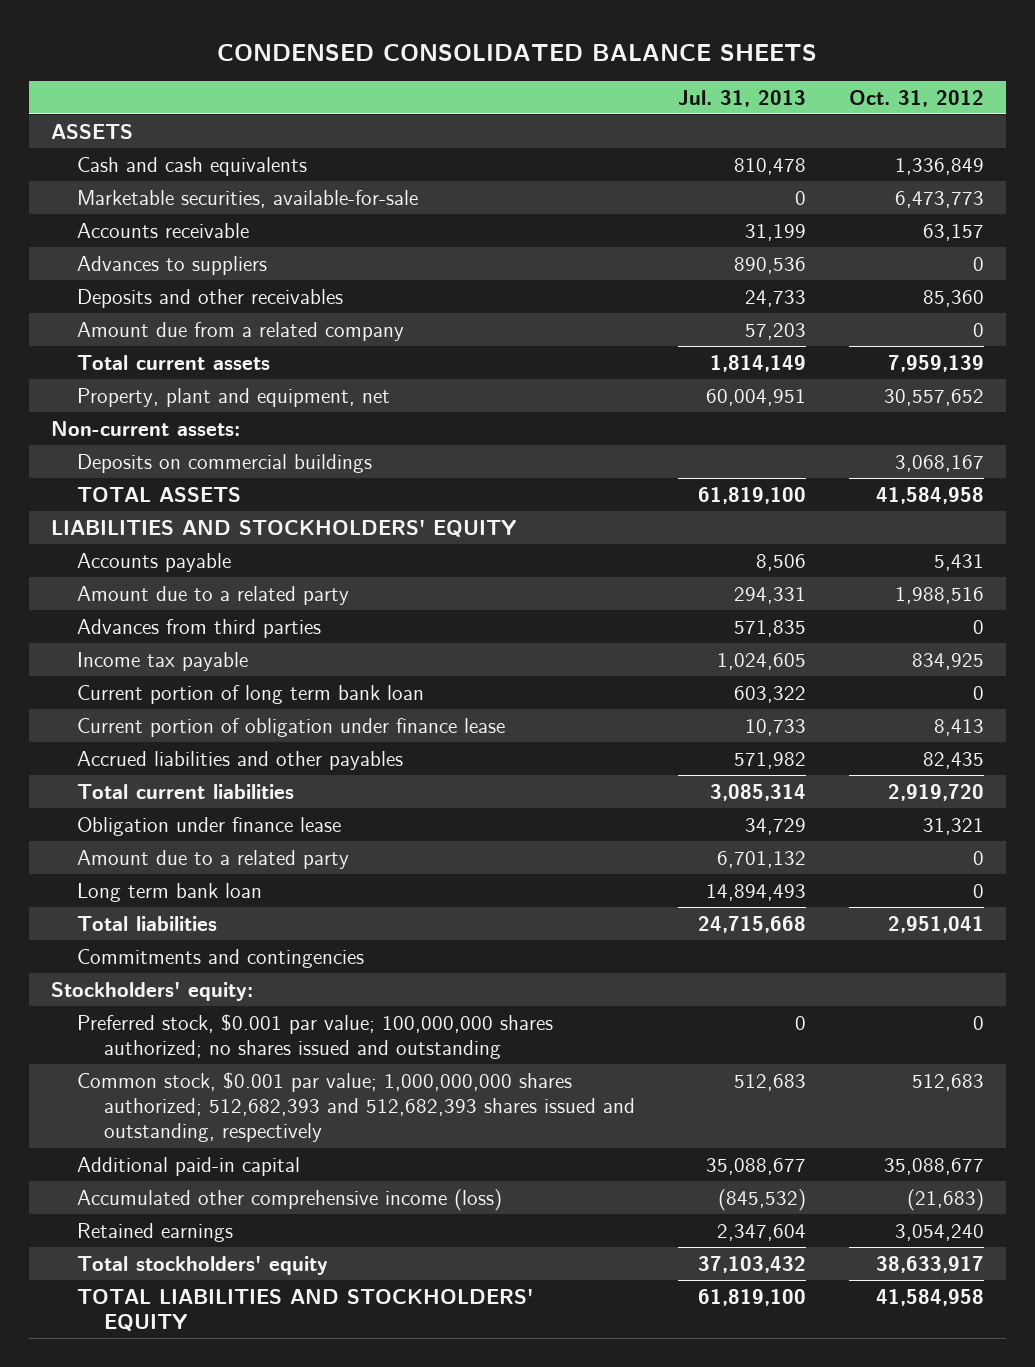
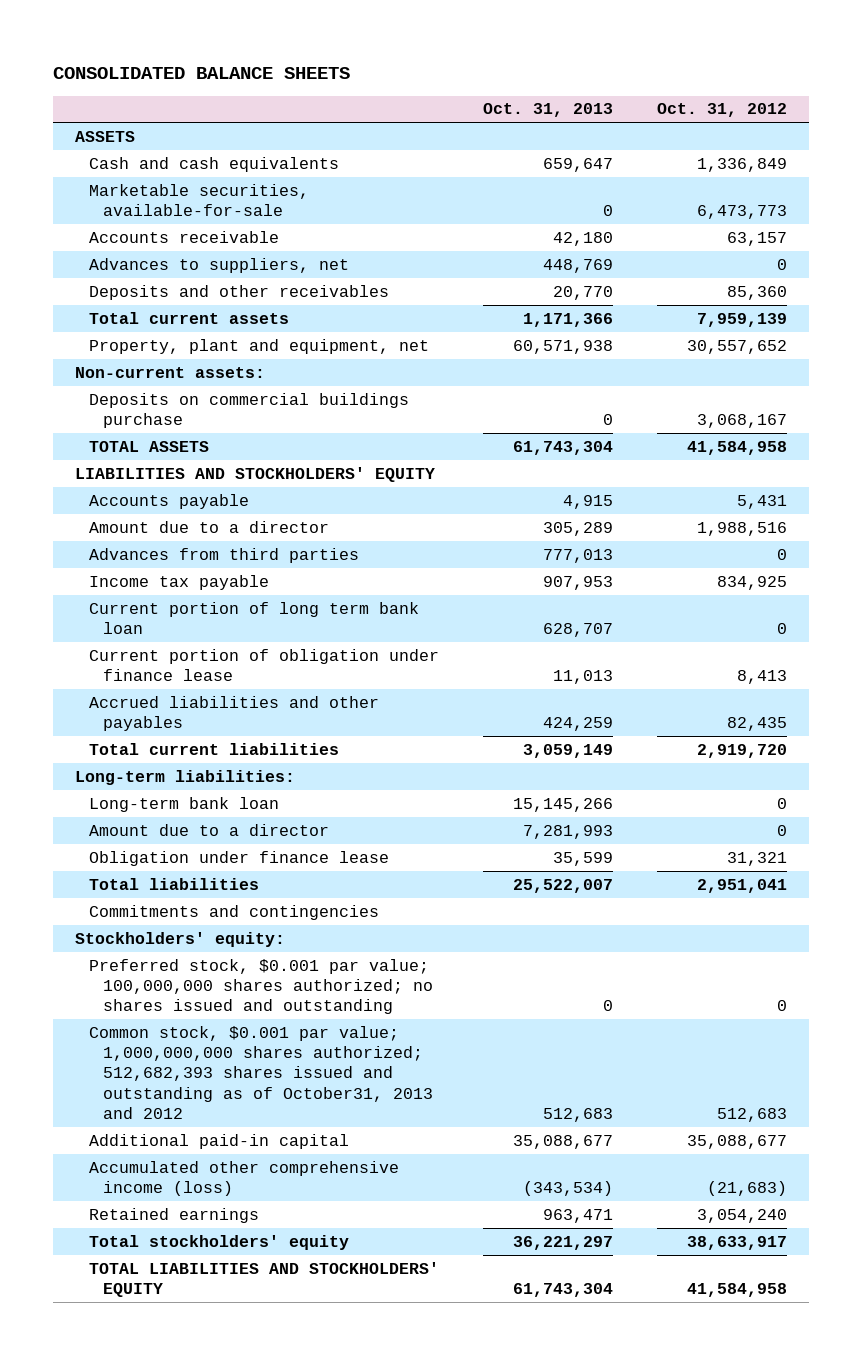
[217,43,818,61] CONDENSED CONSOLIDATED BALANCE SHEETS -> [53,67,351,80] CONSOLIDATED BALANCE SHEETS
[678,89,807,107] Jul. 31, 2013 -> none
none -> [483,103,614,118] Oct. 31, 2013
[77,255,268,275] Advances to suppliers -> [89,257,350,273] Advances to suppliers, net
[77,321,405,341] Amount due from a related company -> none
[77,453,373,473] Deposits on commercial buildings -> [89,392,410,429] Deposits on commercial buildings purchase
[77,585,350,605] Amount due to a related party -> [89,520,330,533] Amount due to a director
none -> [75,769,296,785] Long-term liabilities:
none -> [89,796,280,812] Long-term bank loan
none -> [89,823,330,836] Amount due to a director
[77,849,350,869] Amount due to a related party -> none
[77,882,263,902] Long term bank loan -> none
[77,1071,636,1143] Common stock, $0.001 par value; 1,000,000,000 shares authorized; 512,682,393 and 512,682,393 shares issued and outstanding, respectively -> [89,1025,433,1119] Common stock, $0.001 par value; 1,000,000,000 shares authorized; 512,682,393 shares issued and outstanding as of October31, 2013 and 2012

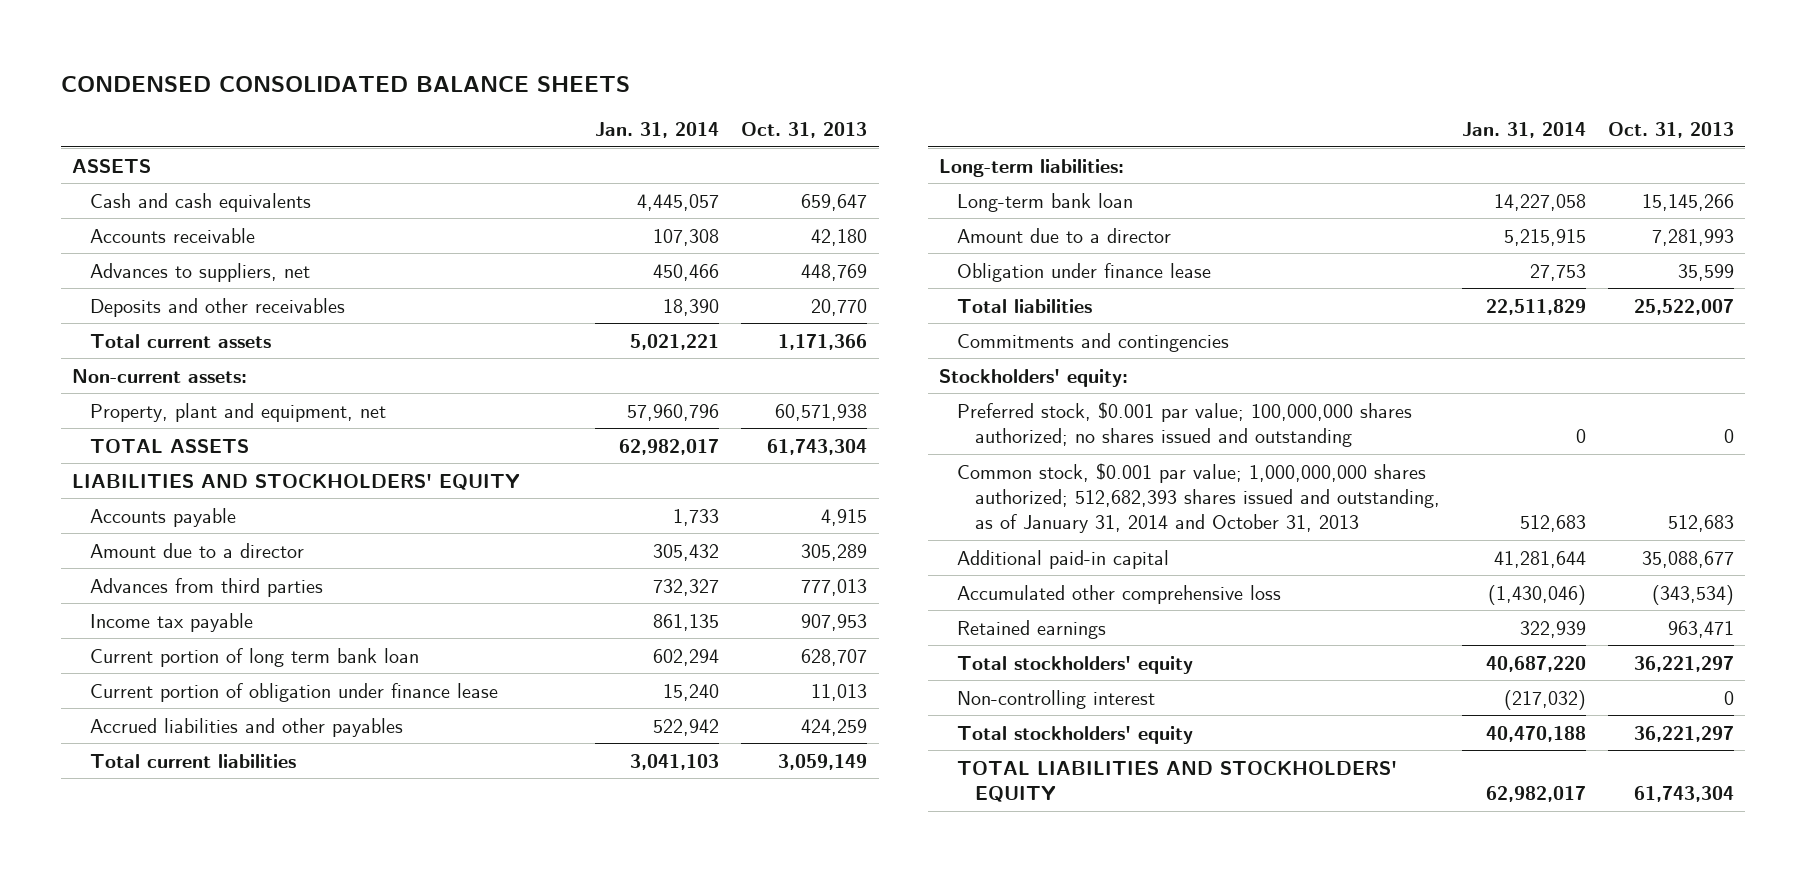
[53,67,351,80] CONSOLIDATED BALANCE SHEETS -> [61,75,631,92] CONDENSED CONSOLIDATED BALANCE SHEETS
[656,103,787,118] Oct. 31, 2012 -> none
none -> [595,122,720,139] Jan. 31, 2014
[89,183,310,217] Marketable securities, available-for-sale -> none
[89,392,410,429] Deposits on commercial buildings purchase -> none
[89,338,430,354] Property, plant and equipment, net -> [90,402,387,422] Property, plant and equipment, net
[89,1025,433,1119] Common stock, $0.001 par value; 1,000,000,000 shares authorized; 512,682,393 shares issued and outstanding as of October31, 2013 and 2012 -> [956,462,1440,534] Common stock, $0.001 par value; 1,000,000,000 shares authorized; 512,682,393 shares issued and outstanding, as of January 31, 2014 and October 31, 2013
[89,1160,400,1197] Accumulated other comprehensive income (loss) -> [956,584,1281,604] Accumulated other comprehensive loss
none -> [956,689,1155,709] Non-controlling interest
none -> [956,725,1193,744] Total stockholders' equity

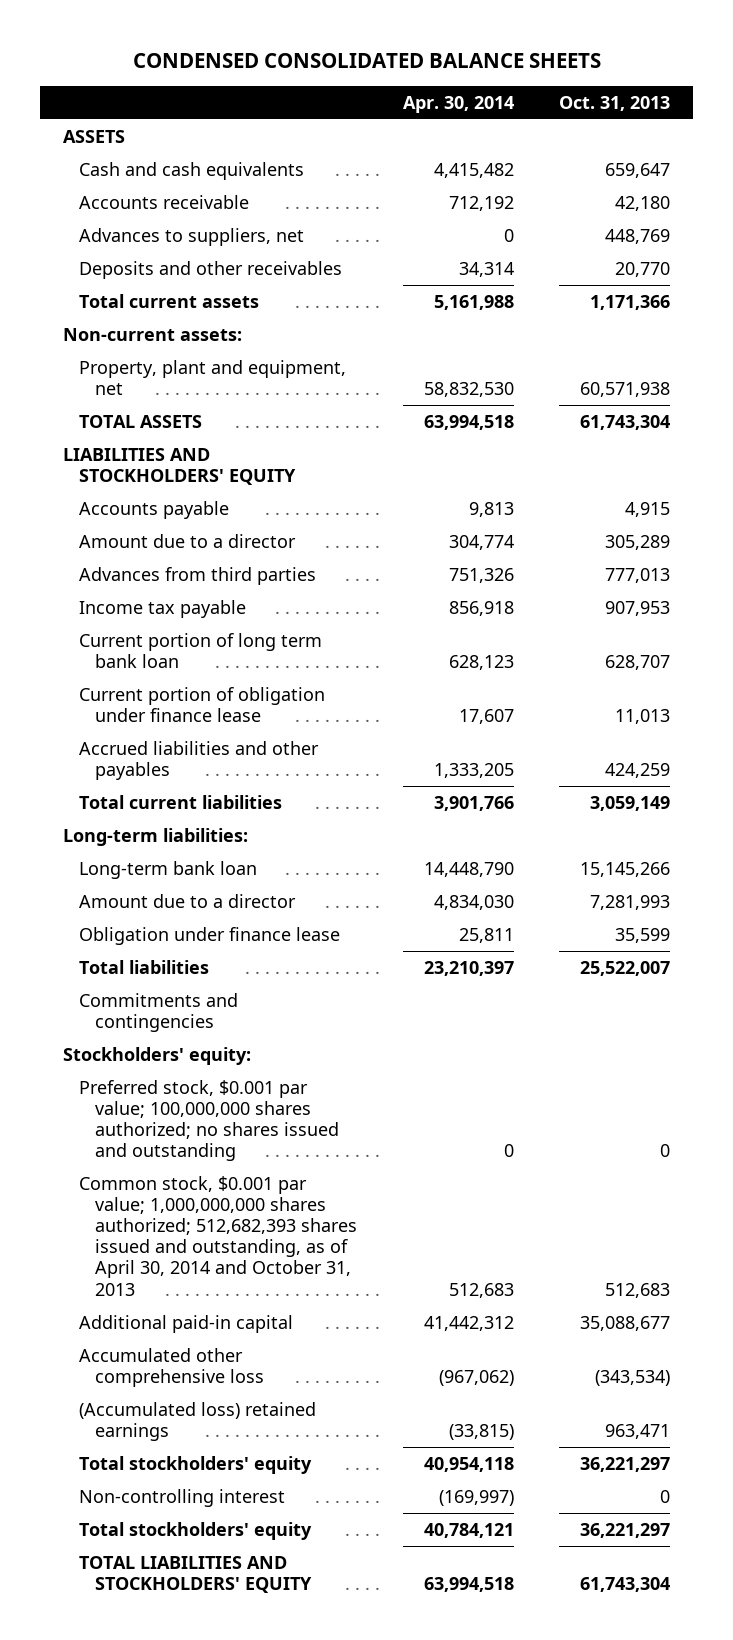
[595,122,720,139] Jan. 31, 2014 -> none
none -> [402,95,514,113] Apr. 30, 2014
[956,462,1440,534] Common stock, $0.001 par value; 1,000,000,000 shares authorized; 512,682,393 shares issued and outstanding, as of January 31, 2014 and October 31, 2013 -> [79,1175,358,1296] Common stock, $0.001 par value; 1,000,000,000 shares authorized; 512,682,393 shares issued and outstanding, as of April 30, 2014 and October 31, 2013
[956,619,1106,639] Retained earnings -> [79,1401,317,1442] (Accumulated loss) retained earnings

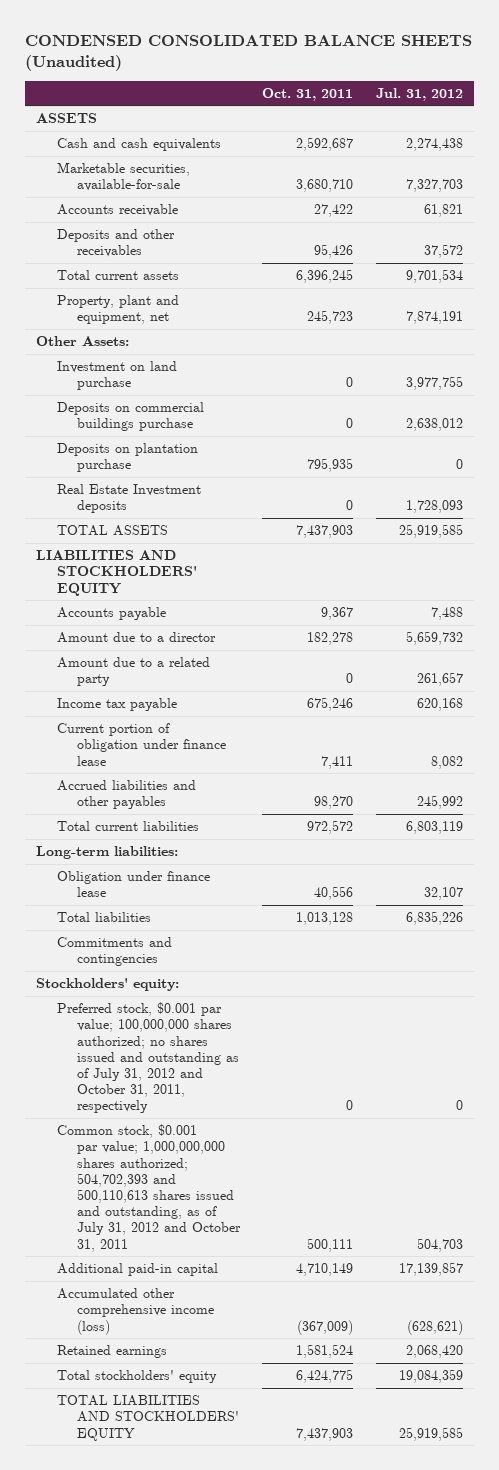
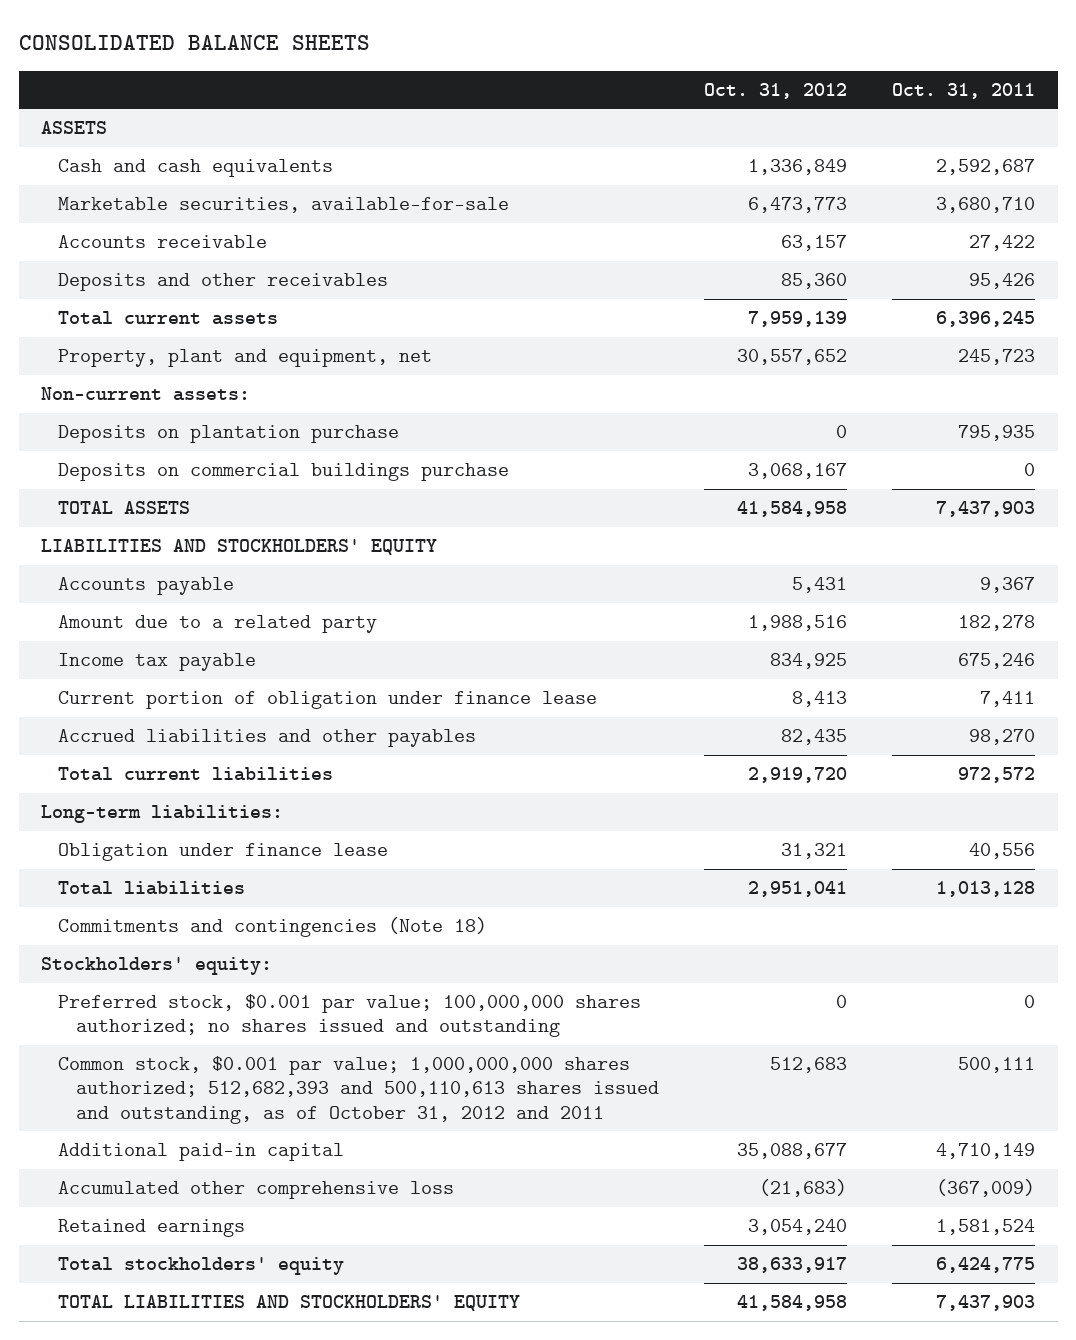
[24,34,472,72] CONDENSED CONSOLIDATED BALANCE SHEETS (Unaudited) -> [18,35,370,51] CONSOLIDATED BALANCE SHEETS
[375,87,463,101] Jul. 31, 2012 -> none
none -> [703,82,847,99] Oct. 31, 2012
[56,361,177,391] Investment on land purchase -> none
[36,336,130,347] Other Assets: -> [41,387,251,402] Non-current assets:
[56,484,201,514] Real Estate Investment deposits -> none
[56,402,204,432] Deposits on commercial buildings purchase -> [58,463,510,482] Deposits on commercial buildings purchase
[56,632,216,644] Amount due to a director -> none
[346,673,354,684] 0 -> [958,615,1036,632] 182,278
[56,937,172,967] Commitments and contingencies -> [58,917,488,938] Commitments and contingencies (Note 18)
[56,1002,240,1114] Preferred stock, $0.001 par value; 100,000,000 shares authorized; no shares issued and outstanding as of July 31, 2012 and October 31, 2011, respectively -> [58,994,642,1038] Preferred stock, $0.001 par value; 100,000,000 shares authorized; no shares issued and outstanding
[56,1124,242,1252] Common stock, $0.001 par value; 1,000,000,000 shares authorized; 504,702,393 and 500,110,613 shares issued and outstanding, as of July 31, 2012 and October 31, 2011 -> [58,1056,659,1124] Common stock, $0.001 par value; 1,000,000,000 shares authorized; 512,682,393 and 500,110,613 shares issued and outstanding, as of October 31, 2012 and 2011
[56,1288,215,1335] Accumulated other comprehensive income (loss) -> [58,1181,455,1200] Accumulated other comprehensive loss

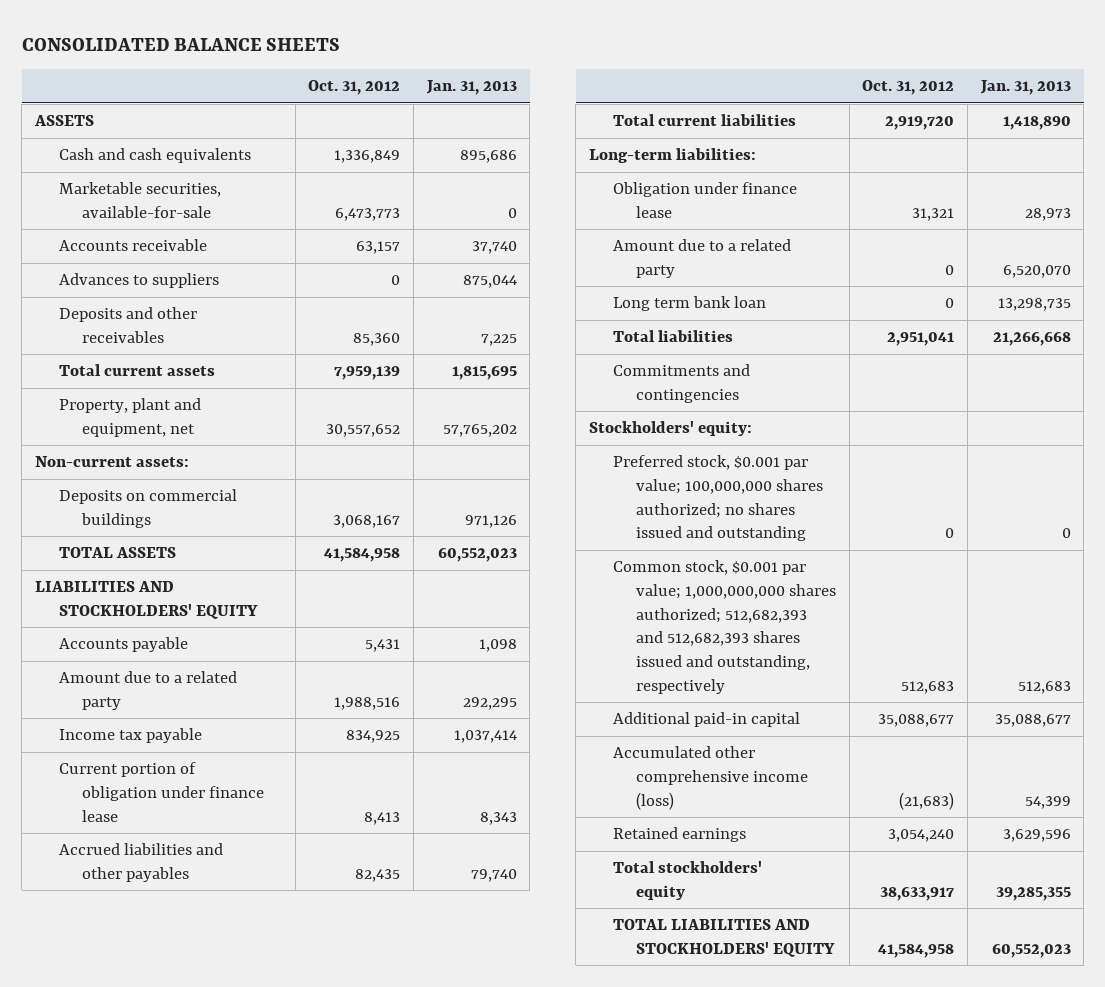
[892,82,1036,99] Oct. 31, 2011 -> none
none -> [425,80,517,96] Jan. 31, 2013
none -> [58,273,219,289] Advances to suppliers
[58,425,400,444] Deposits on plantation purchase -> none
[58,463,510,482] Deposits on commercial buildings purchase -> [58,489,237,528] Deposits on commercial buildings
none -> [612,239,791,278] Amount due to a related party
none -> [612,296,766,312] Long term bank loan
[58,917,488,938] Commitments and contingencies (Note 18) -> [612,364,750,403] Commitments and contingencies
[58,1056,659,1124] Common stock, $0.001 par value; 1,000,000,000 shares authorized; 512,682,393 and 500,110,613 shares issued and outstanding, as of October 31, 2012 and 2011 -> [612,560,837,694] Common stock, $0.001 par value; 1,000,000,000 shares authorized; 512,682,393 and 512,682,393 shares issued and outstanding, respectively
[58,1181,455,1200] Accumulated other comprehensive loss -> [612,746,809,810] Accumulated other comprehensive income (loss)

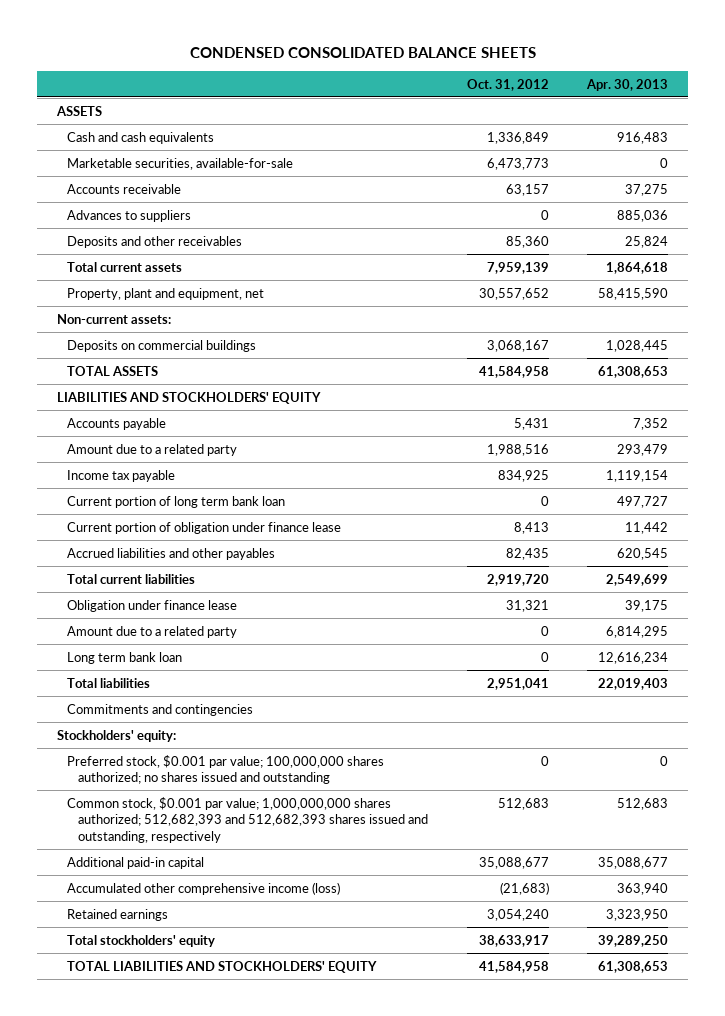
[21,37,340,51] CONSOLIDATED BALANCE SHEETS -> [189,46,536,58] CONDENSED CONSOLIDATED BALANCE SHEETS
[425,80,517,96] Jan. 31, 2013 -> none
none -> [586,78,669,91] Apr. 30, 2013
none -> [67,495,286,508] Current portion of long term bank loan
[588,148,756,164] Long-term liabilities: -> none

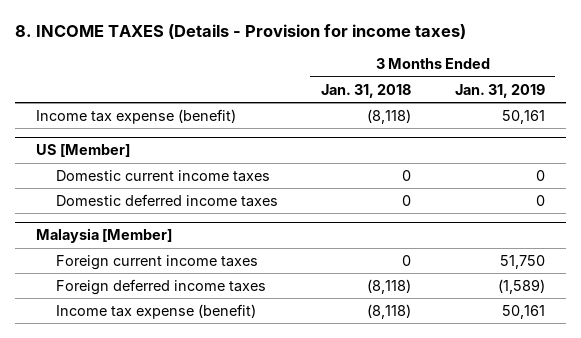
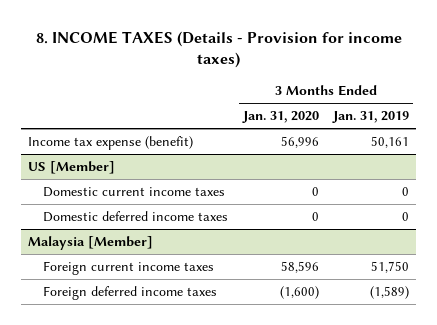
[321,83,412,98] Jan. 31, 2018 -> none
none -> [241,111,319,124] Jan. 31, 2020
[56,304,257,320] Income tax expense (benefit) -> none

